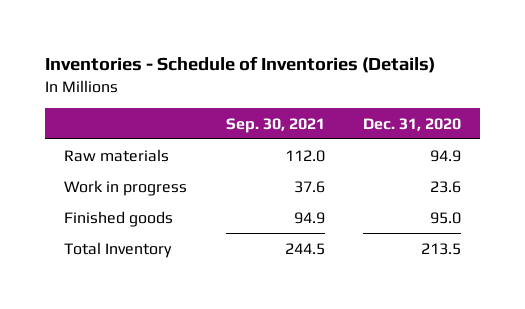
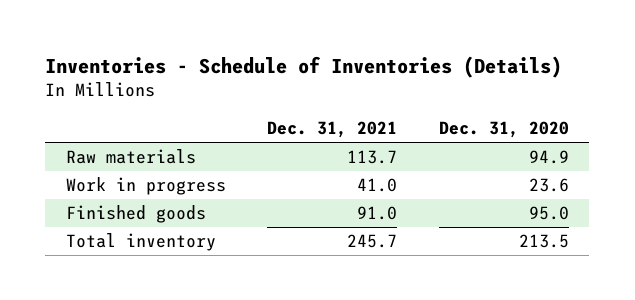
[225,117,325,133] Sep. 30, 2021 -> none
none -> [267,121,398,139] Dec. 31, 2021
[64,241,173,258] Total Inventory -> [66,233,217,252] Total inventory

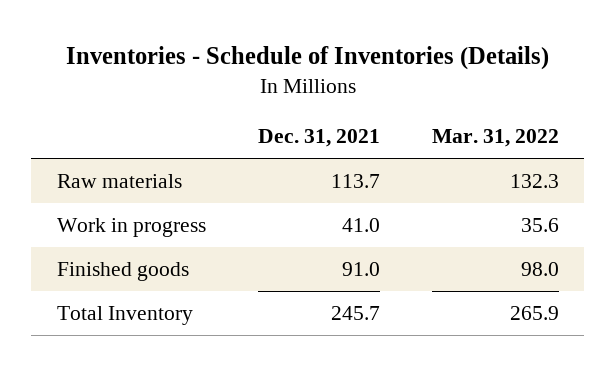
[438,121,569,139] Dec. 31, 2020 -> none
none -> [431,129,559,148] Mar. 31, 2022
[66,233,217,252] Total inventory -> [56,306,193,326] Total Inventory

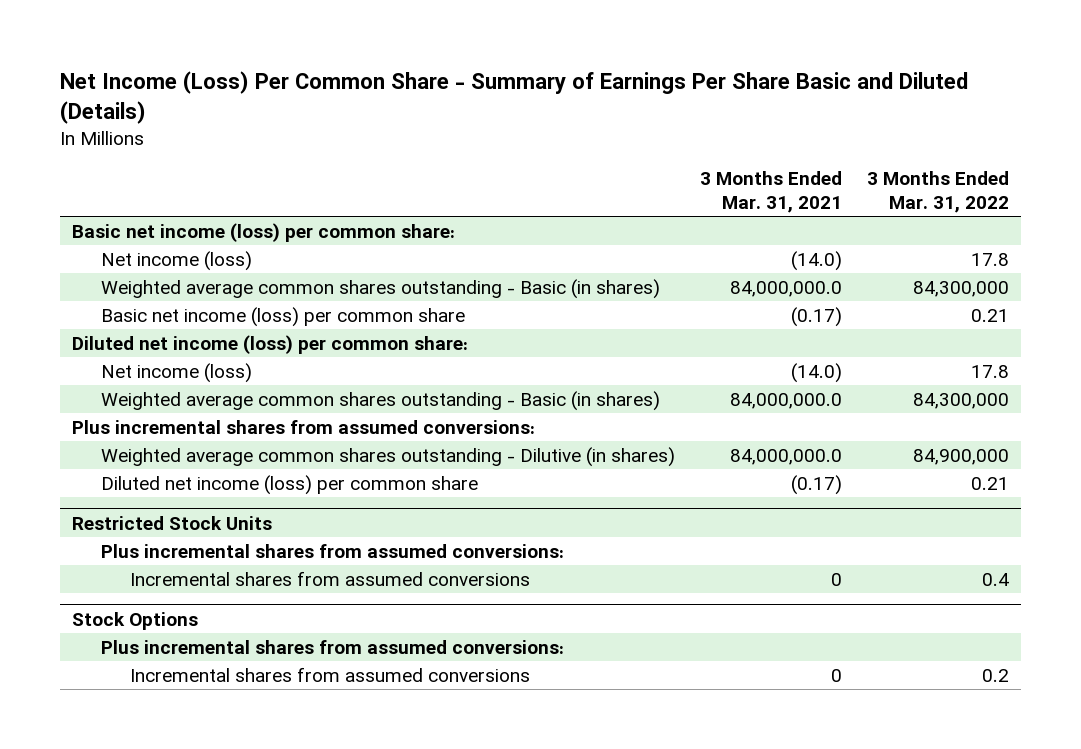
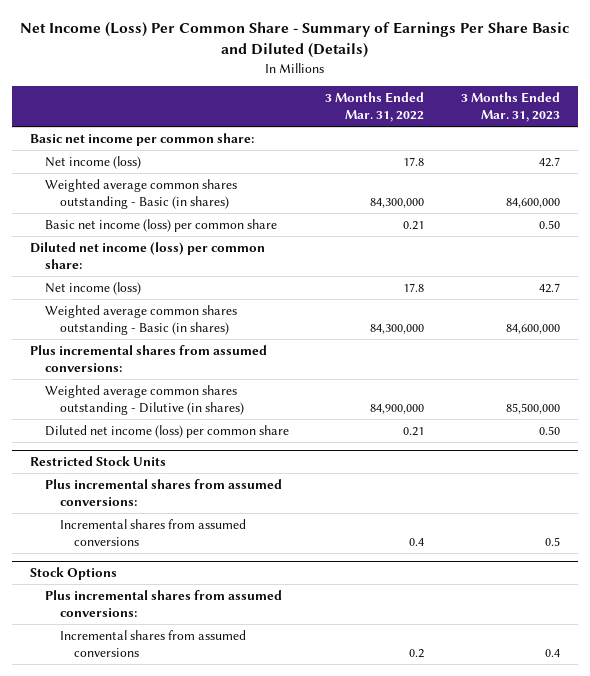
[699,171,842,213] 3 Months Ended Mar. 31, 2021 -> none
none -> [460,91,560,123] 3 Months Ended Mar. 31, 2023
[71,223,455,243] Basic net income (loss) per common share: -> [30,132,255,146] Basic net income per common share:

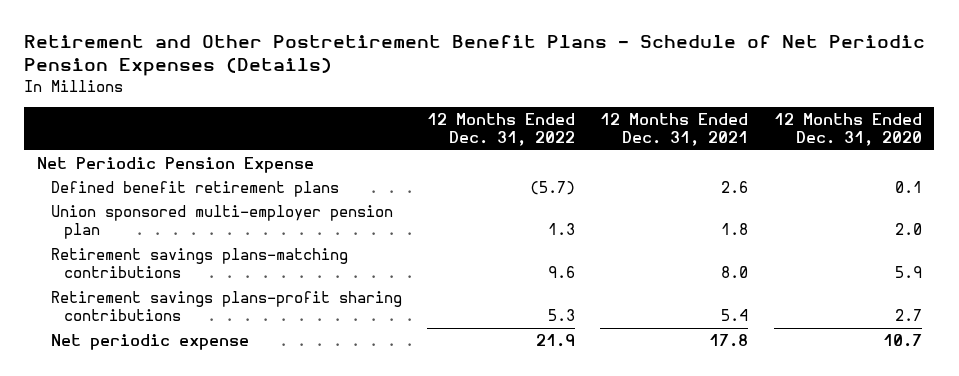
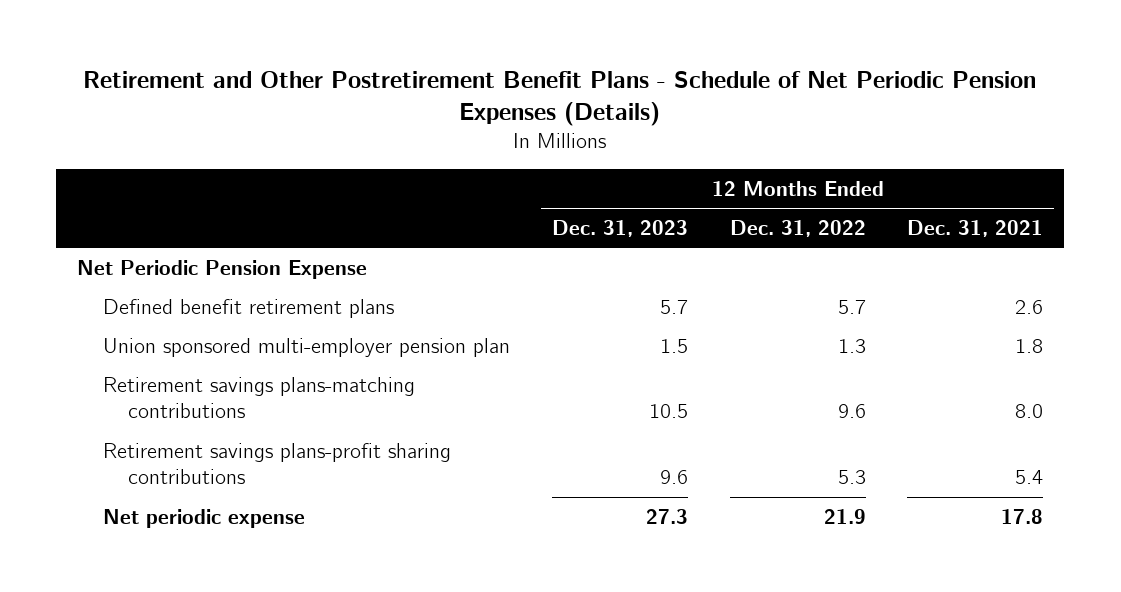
[773,113,922,147] 12 Months Ended Dec. 31, 2020 -> none
none -> [551,219,688,237] Dec. 31, 2023
[529,181,575,196] (5.7) -> [837,299,866,314] 5.7

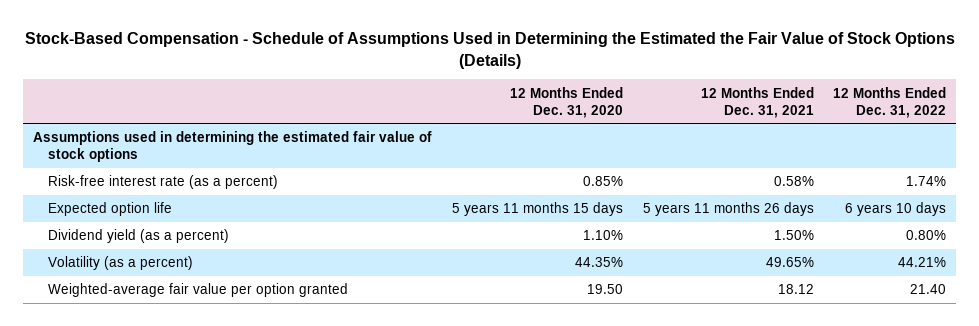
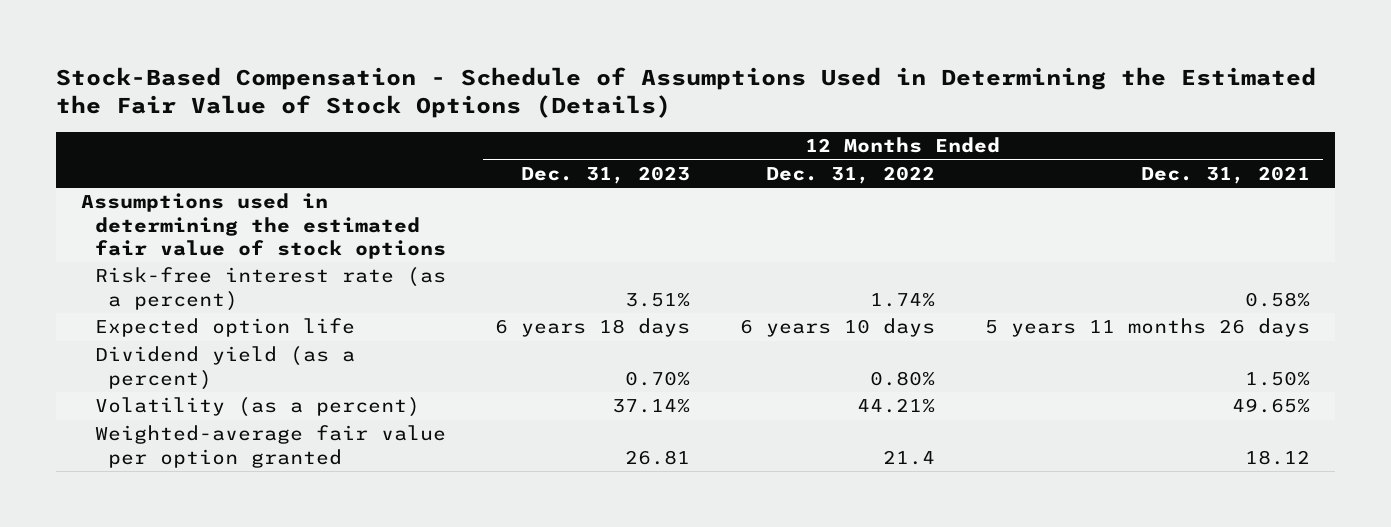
[509,86,623,118] 12 Months Ended Dec. 31, 2020 -> none
none -> [521,166,691,185] Dec. 31, 2023
[910,284,947,295] 21.40 -> [883,449,936,465] 21.4

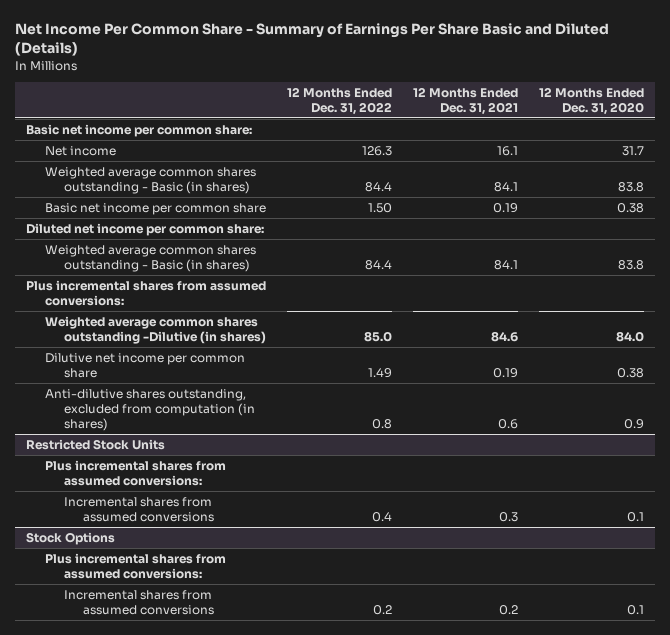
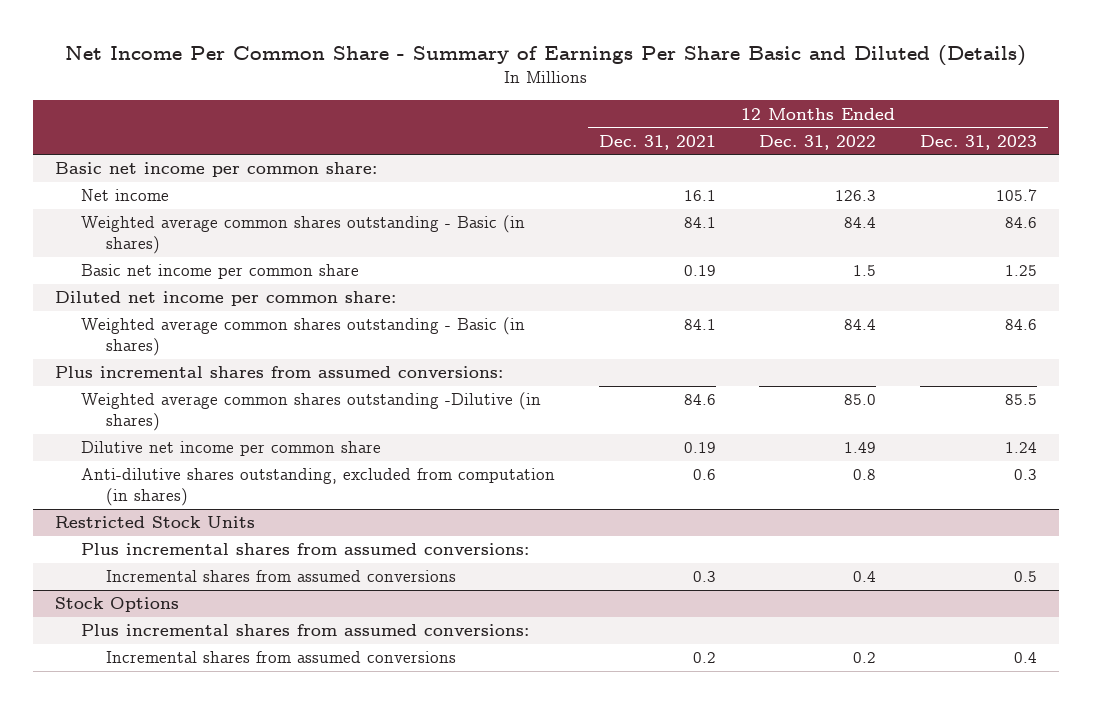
[539,86,645,115] 12 Months Ended Dec. 31, 2020 -> none
none -> [920,134,1038,150] Dec. 31, 2023
[368,202,393,213] 1.50 -> [853,265,877,277] 1.5

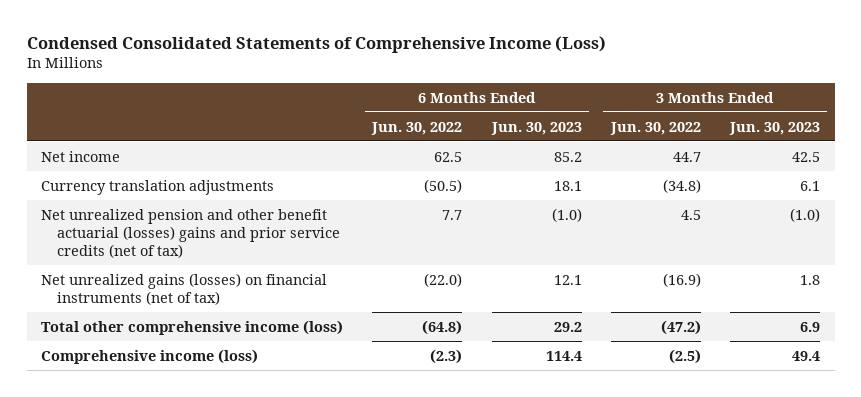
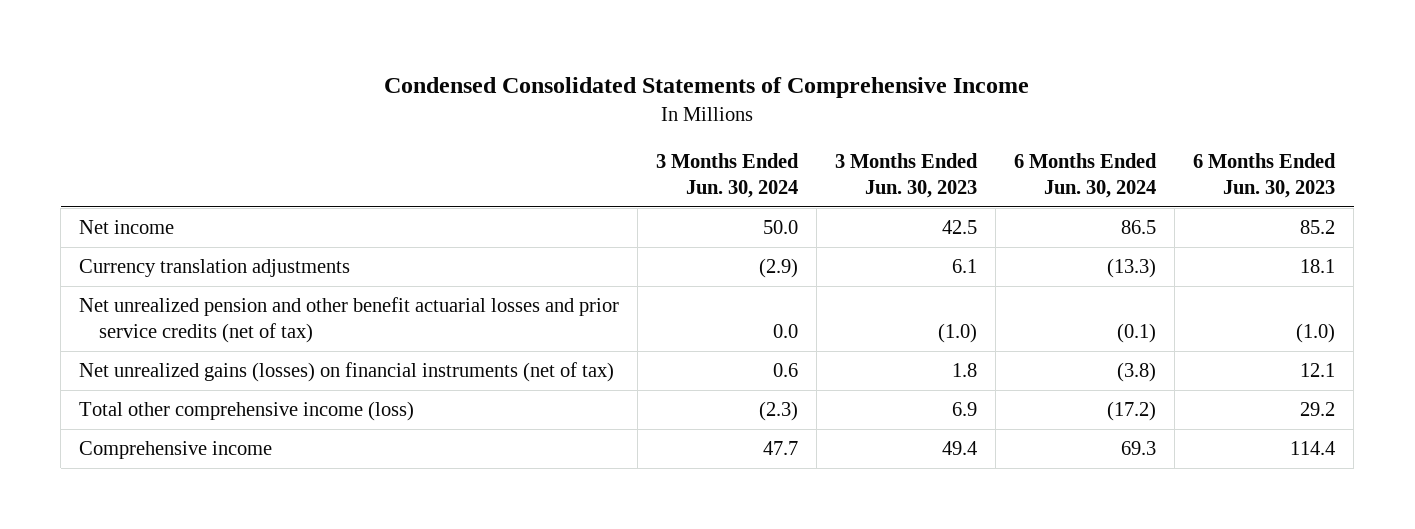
[26,35,606,53] Condensed Consolidated Statements of Comprehensive Income (Loss) -> [384,76,1030,98] Condensed Consolidated Statements of Comprehensive Income
[371,121,463,135] Jun. 30, 2022 -> none
[609,121,701,135] Jun. 30, 2022 -> none
none -> [656,152,800,198] 3 Months Ended Jun. 30, 2024
none -> [1014,152,1158,198] 6 Months Ended Jun. 30, 2024
[41,208,341,259] Net unrealized pension and other benefit actuarial (losses) gains and prior service credits (net of tax) -> [79,297,620,344] Net unrealized pension and other benefit actuarial losses and prior service credits (net of tax)
[41,348,259,364] Comprehensive income (loss) -> [79,441,273,460] Comprehensive income

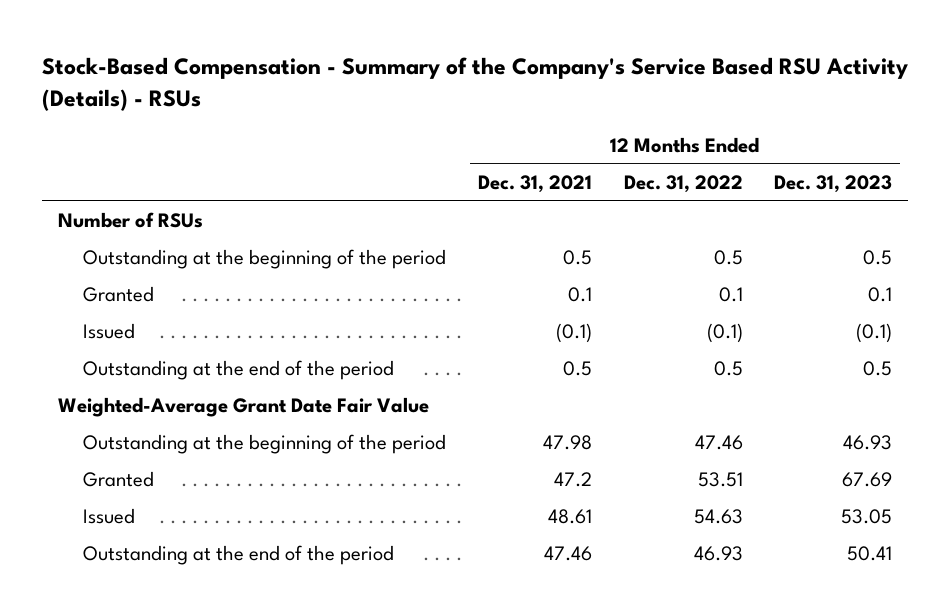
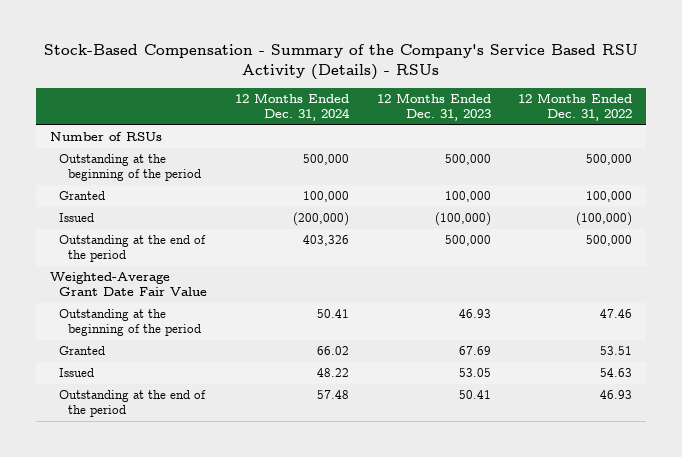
[478,174,593,193] Dec. 31, 2021 -> none
none -> [234,93,350,122] 12 Months Ended Dec. 31, 2024
[713,250,743,266] 0.5 -> [586,154,633,166] 500,000
[863,250,893,266] 0.5 -> [444,154,491,166] 500,000
[718,287,743,303] 0.1 -> [586,191,633,203] 100,000
[868,287,893,303] 0.1 -> [444,191,491,203] 100,000
[706,323,743,344] (0.1) -> [576,212,633,227] (100,000)
[856,323,893,344] (0.1) -> [434,212,491,227] (100,000)
[713,361,743,377] 0.5 -> [586,235,633,247] 500,000
[863,361,893,377] 0.5 -> [444,235,491,247] 500,000

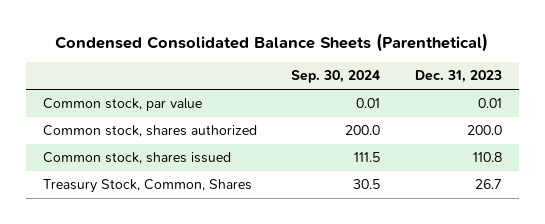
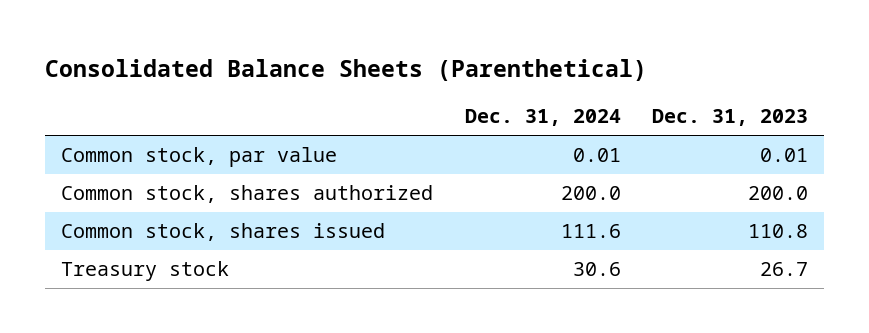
[55,32,489,52] Condensed Consolidated Balance Sheets (Parenthetical) -> [45,58,648,81] Consolidated Balance Sheets (Parenthetical)
[291,70,381,84] Sep. 30, 2024 -> none
none -> [464,109,621,127] Dec. 31, 2024
[43,179,253,194] Treasury Stock, Common, Shares -> [60,261,229,282] Treasury stock

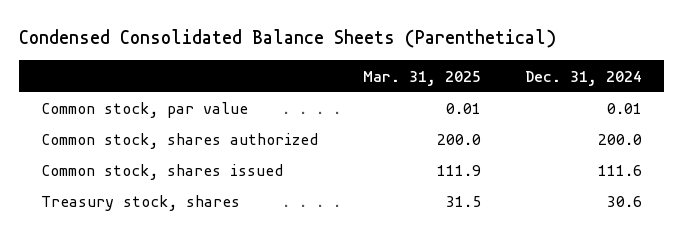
[45,58,648,81] Consolidated Balance Sheets (Parenthetical) -> [19,29,557,49] Condensed Consolidated Balance Sheets (Parenthetical)
[652,109,809,127] Dec. 31, 2023 -> none
none -> [362,70,481,86] Mar. 31, 2025
[60,261,229,282] Treasury stock -> [41,195,241,212] Treasury stock, shares

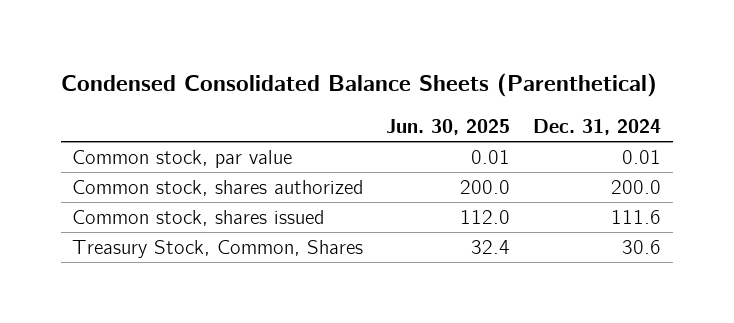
[362,70,481,86] Mar. 31, 2025 -> none
none -> [386,118,511,135] Jun. 30, 2025
[41,195,241,212] Treasury stock, shares -> [72,239,364,258] Treasury Stock, Common, Shares

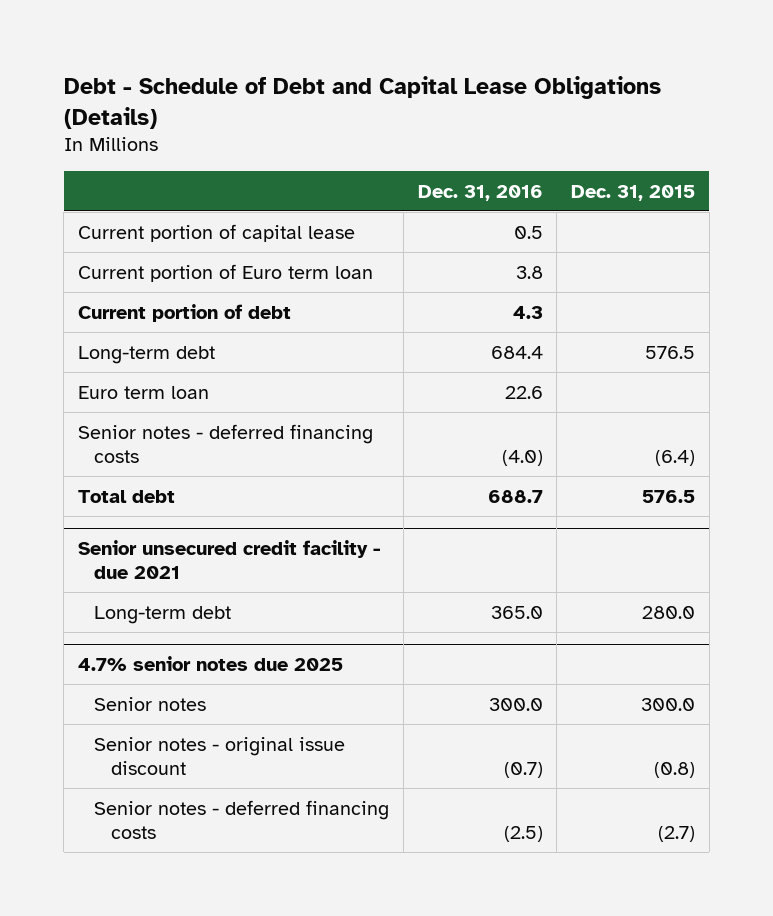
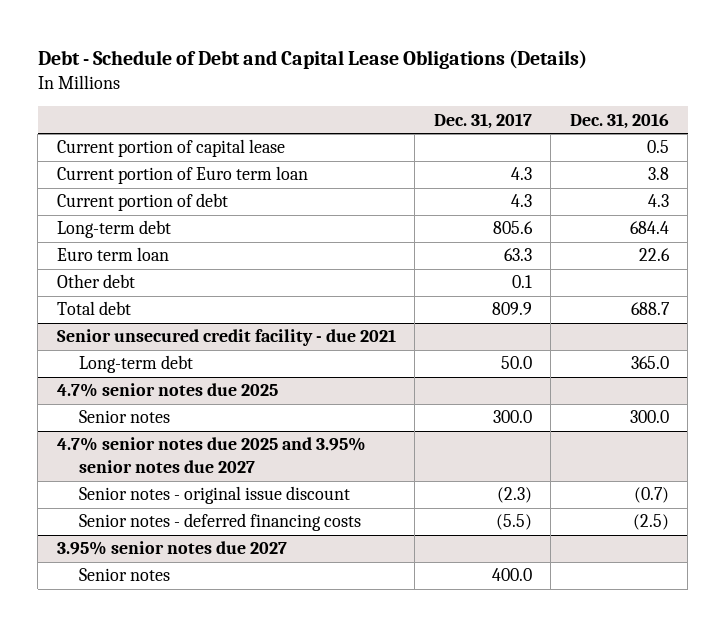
[571,184,696,201] Dec. 31, 2015 -> none
none -> [433,112,532,129] Dec. 31, 2017
[77,423,373,464] Senior notes - deferred financing costs -> none
none -> [56,274,135,289] Other debt
none -> [56,437,366,473] 4.7% senior notes due 2025 and 3.95% senior notes due 2027
none -> [56,541,287,556] 3.95% senior notes due 2027
none -> [78,568,170,582] Senior notes

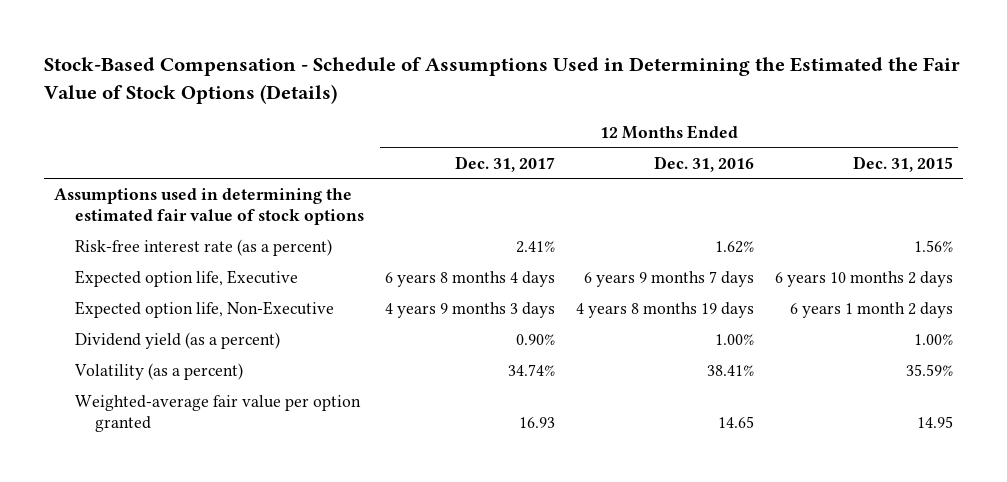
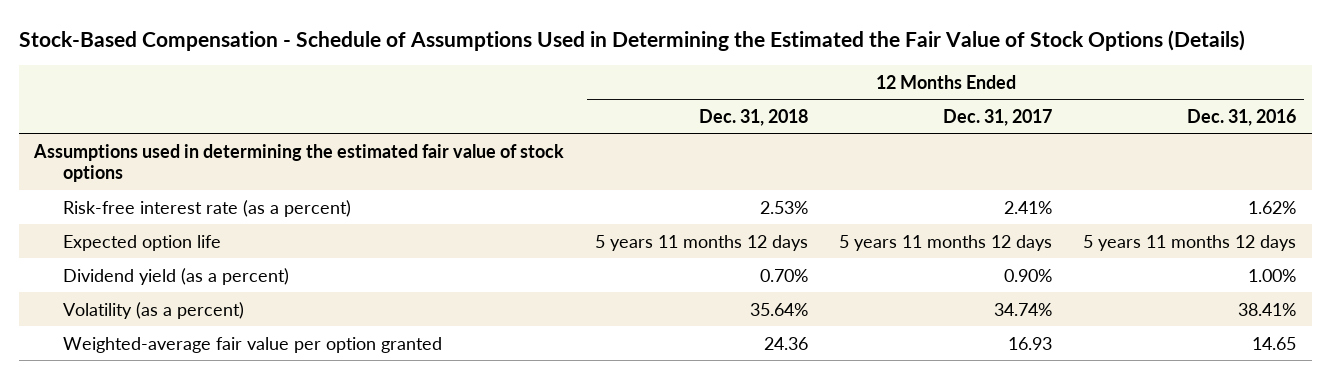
[852,155,953,172] Dec. 31, 2015 -> none
none -> [699,108,809,126] Dec. 31, 2018
[74,301,334,319] Expected option life, Non-Executive -> none
[74,270,298,288] Expected option life, Executive -> [63,234,222,251] Expected option life
[384,271,555,288] 6 years 8 months 4 days -> [839,234,1053,251] 5 years 11 months 12 days
[583,271,754,288] 6 years 9 months 7 days -> [1083,234,1297,251] 5 years 11 months 12 days

